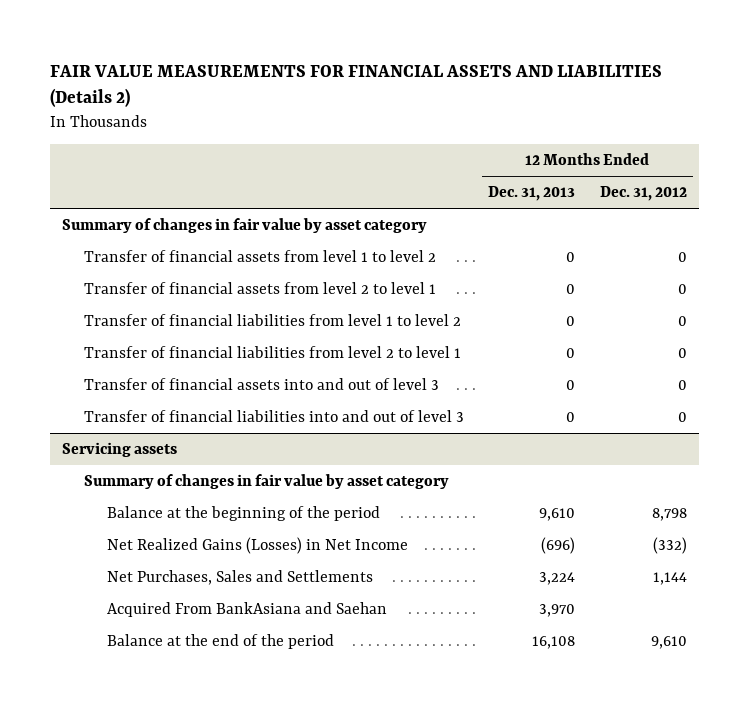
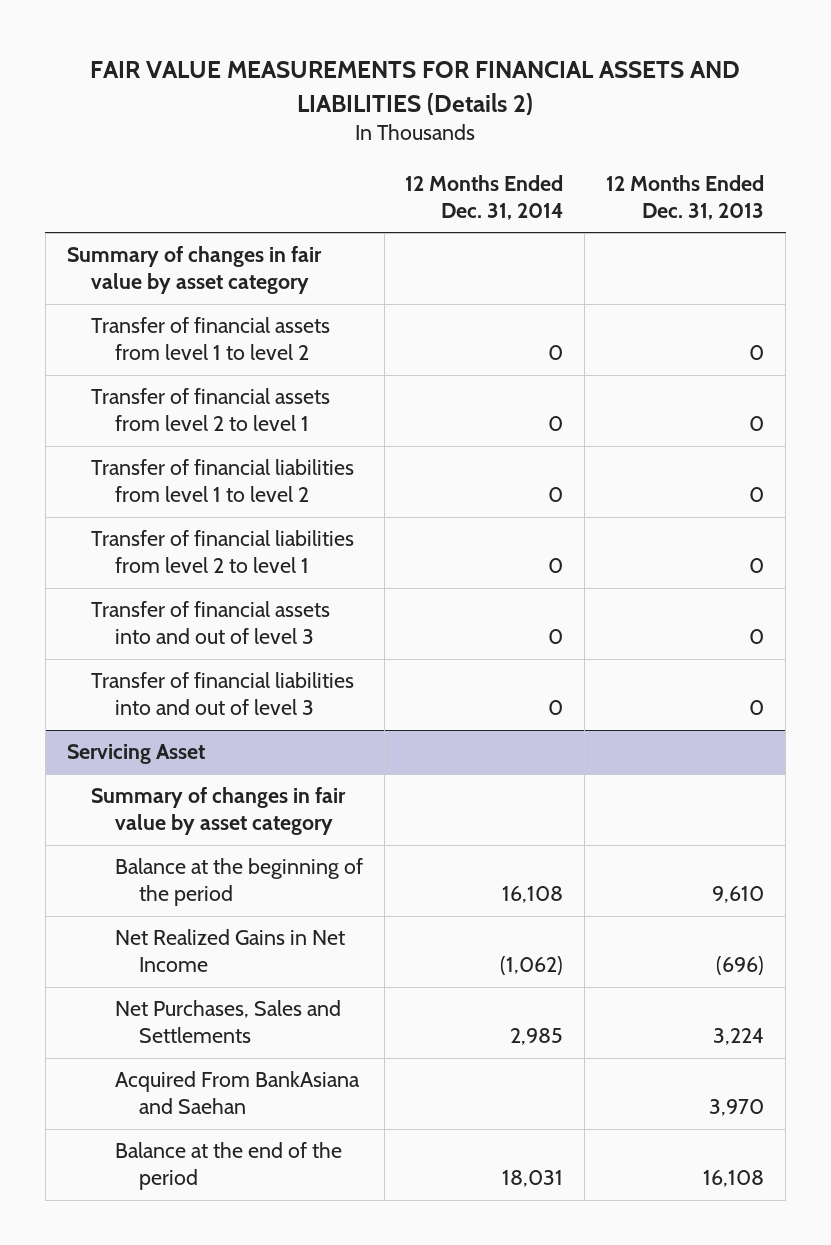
[599,186,687,202] Dec. 31, 2012 -> none
none -> [405,174,564,220] 12 Months Ended Dec. 31, 2014
[61,441,177,457] Servicing assets -> [66,744,205,765] Servicing Asset
[107,536,409,554] Net Realized Gains (Losses) in Net Income -> [114,929,345,973] Net Realized Gains in Net Income

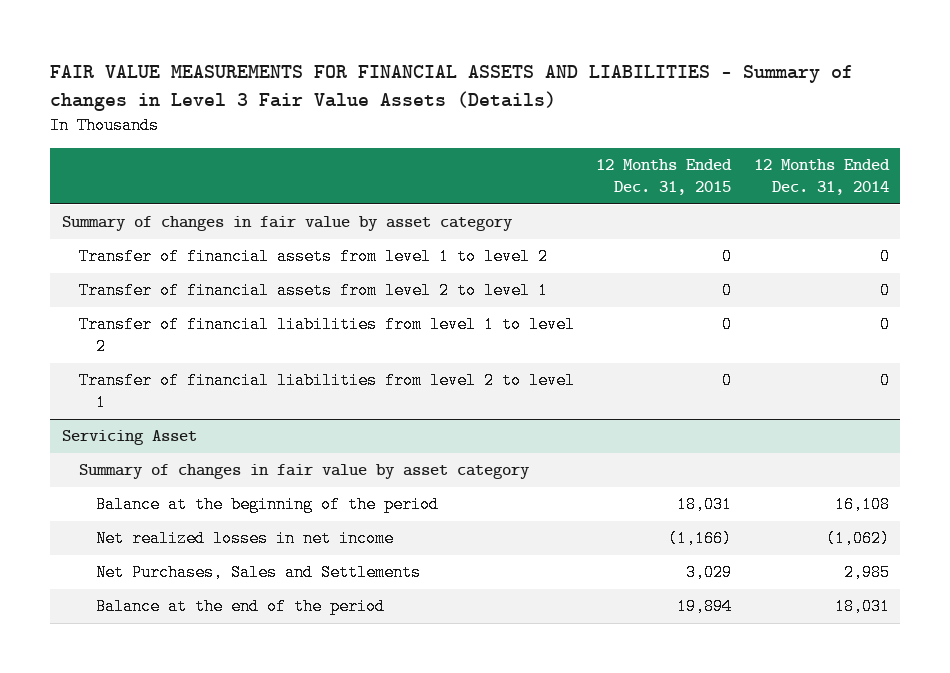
[90,61,741,115] FAIR VALUE MEASUREMENTS FOR FINANCIAL ASSETS AND LIABILITIES (Details 2) -> [50,64,854,111] FAIR VALUE MEASUREMENTS FOR FINANCIAL ASSETS AND LIABILITIES - Summary of changes in Level 3 Fair Value Assets (Details)
[606,174,765,220] 12 Months Ended Dec. 31, 2013 -> none
none -> [596,159,733,196] 12 Months Ended Dec. 31, 2015
[90,601,330,645] Transfer of financial assets into and out of level 3 -> none
[90,672,354,716] Transfer of financial liabilities into and out of level 3 -> none
[114,929,345,973] Net Realized Gains in Net Income -> [95,530,394,548] Net realized losses in net income
[114,1071,360,1115] Acquired From BankAsiana and Saehan -> none

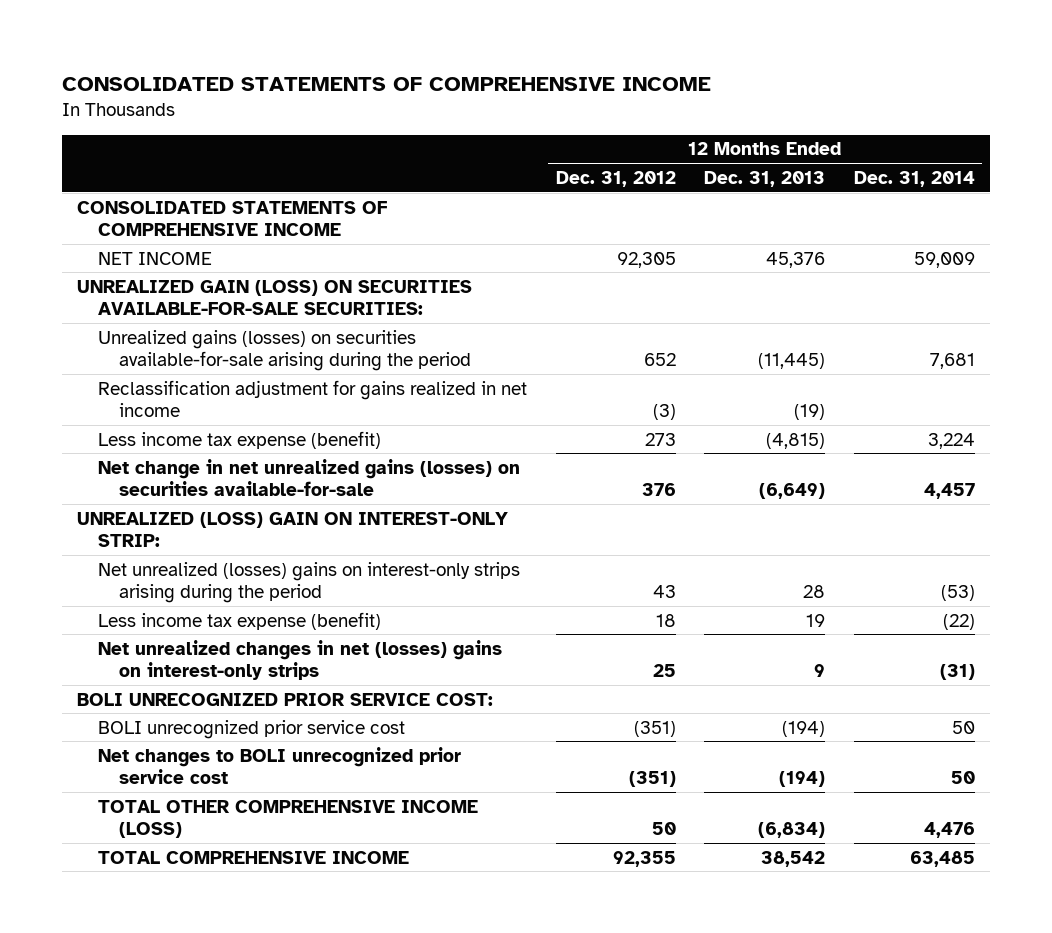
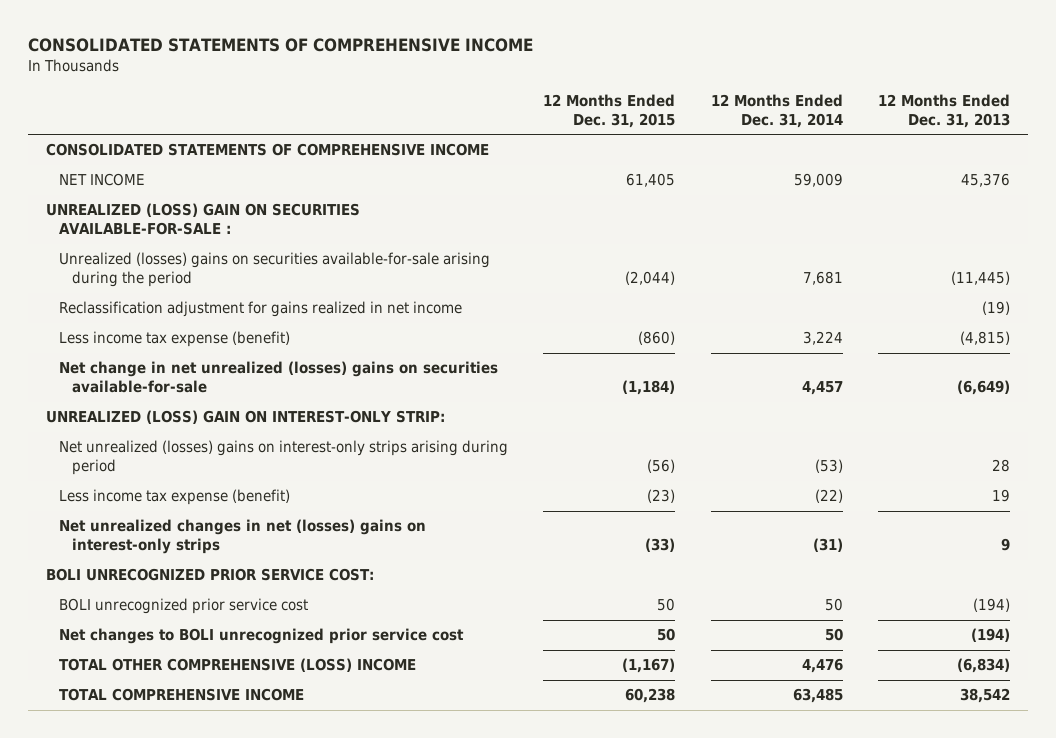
[555,170,676,187] Dec. 31, 2012 -> none
none -> [543,93,676,128] 12 Months Ended Dec. 31, 2015
[76,279,472,316] UNREALIZED GAIN (LOSS) ON SECURITIES AVAILABLE-FOR-SALE SECURITIES: -> [46,203,361,235] UNREALIZED (LOSS) GAIN ON SECURITIES AVAILABLE-FOR-SALE :
[97,329,471,372] Unrealized gains (losses) on securities available-for-sale arising during the period -> [58,252,490,287] Unrealized (losses) gains on securities available-for-sale arising during the period
[97,458,520,497] Net change in net unrealized gains (losses) on securities available-for-sale -> [58,361,498,393] Net change in net unrealized (losses) gains on securities available-for-sale
[97,561,520,604] Net unrealized (losses) gains on interest-only strips arising during the period -> [58,440,508,475] Net unrealized (losses) gains on interest-only strips arising during period
[97,799,478,839] TOTAL OTHER COMPREHENSIVE INCOME (LOSS) -> [58,658,416,673] TOTAL OTHER COMPREHENSIVE (LOSS) INCOME

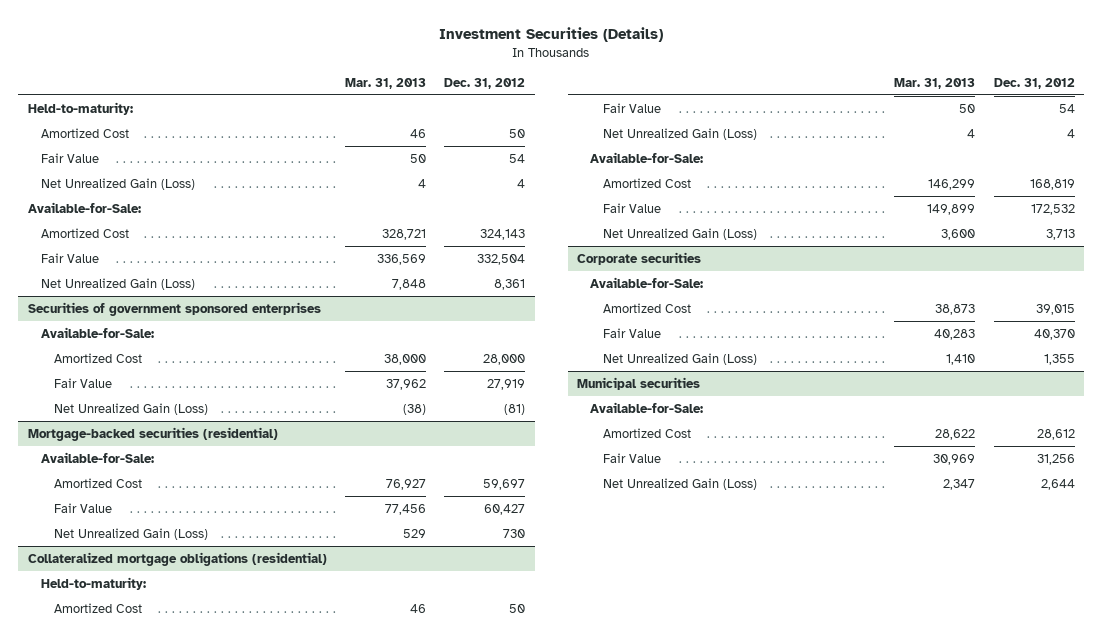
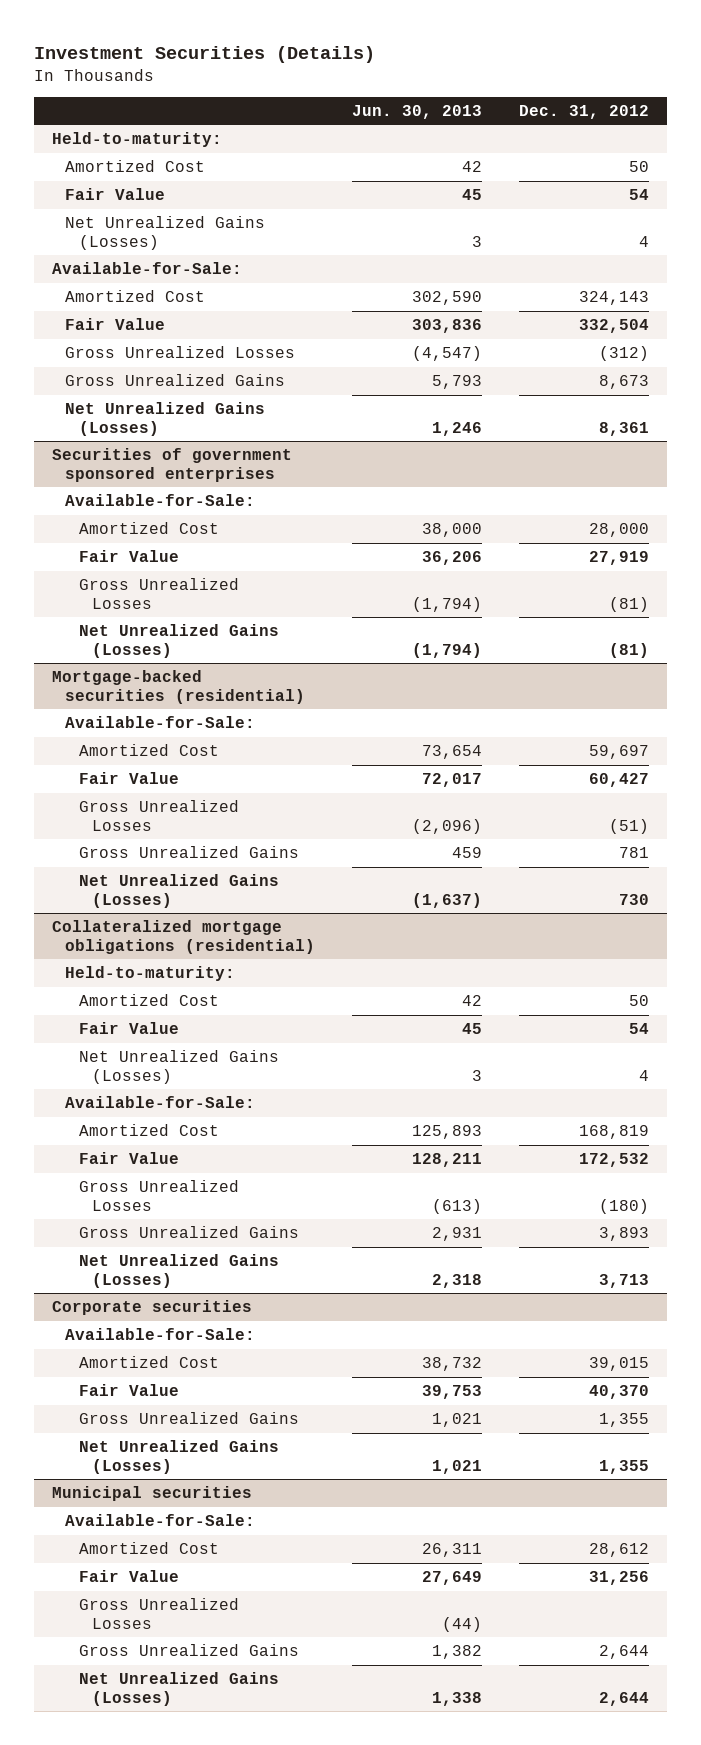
[345,77,427,89] Mar. 31, 2013 -> none
none -> [351,104,482,119] Jun. 30, 2013
[40,177,195,190] Net Unrealized Gain (Loss) -> [65,216,266,250] Net Unrealized Gains (Losses)
none -> [65,346,296,359] Gross Unrealized Losses
none -> [65,374,286,387] Gross Unrealized Gains
[40,277,195,290] Net Unrealized Gain (Loss) -> [65,402,266,436] Net Unrealized Gains (Losses)
none -> [78,578,239,609] Gross Unrealized Losses
[53,402,208,415] Net Unrealized Gain (Loss) -> [78,624,279,658] Net Unrealized Gains (Losses)
none -> [78,800,239,831] Gross Unrealized Losses
none -> [78,846,299,859] Gross Unrealized Gains
[53,527,208,540] Net Unrealized Gain (Loss) -> [78,874,279,908] Net Unrealized Gains (Losses)
[602,127,757,140] Net Unrealized Gain (Loss) -> [78,1050,279,1084] Net Unrealized Gains (Losses)
none -> [78,1180,239,1211] Gross Unrealized Losses
none -> [78,1226,299,1239] Gross Unrealized Gains
[602,227,757,240] Net Unrealized Gain (Loss) -> [78,1254,279,1288] Net Unrealized Gains (Losses)
none -> [78,1412,299,1425] Gross Unrealized Gains
[602,352,757,365] Net Unrealized Gain (Loss) -> [78,1440,279,1474] Net Unrealized Gains (Losses)
none -> [78,1598,239,1629] Gross Unrealized Losses
none -> [78,1644,299,1657] Gross Unrealized Gains
[602,477,757,490] Net Unrealized Gain (Loss) -> [78,1672,279,1706] Net Unrealized Gains (Losses)

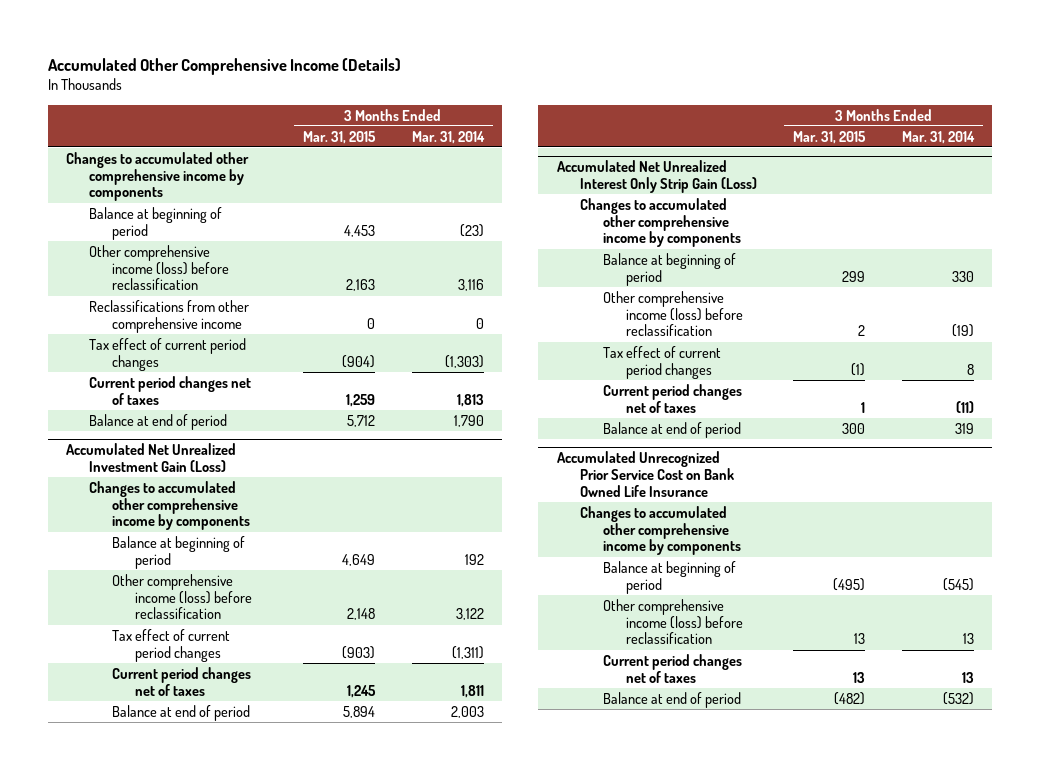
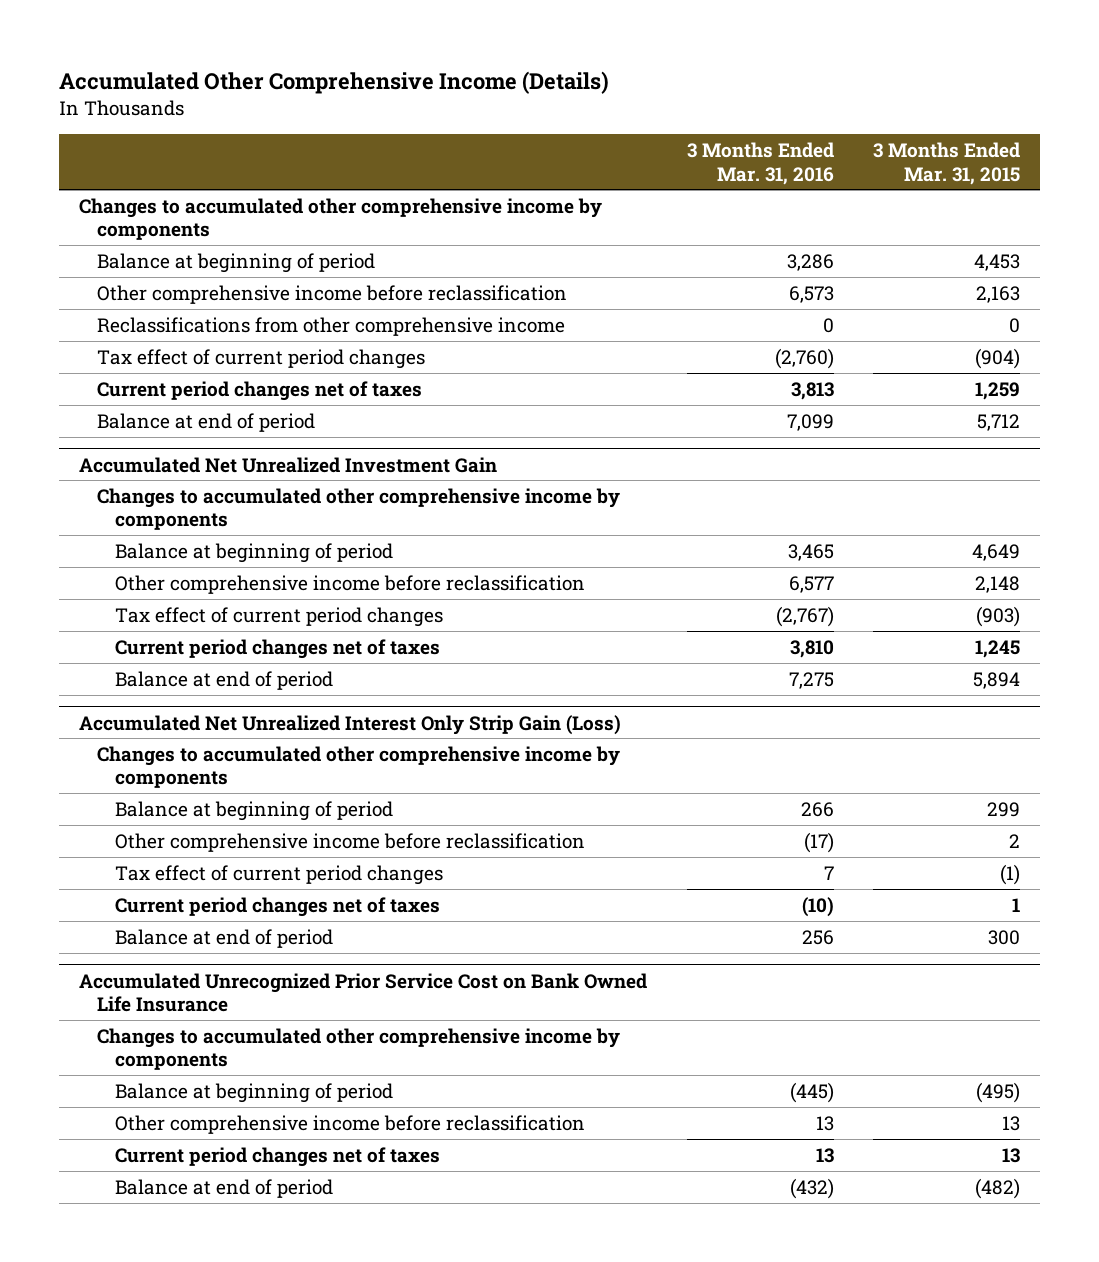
[411,130,485,144] Mar. 31, 2014 -> none
none -> [686,141,834,185] 3 Months Ended Mar. 31, 2016
[89,244,230,291] Other comprehensive income (loss) before reclassification -> [96,284,567,304] Other comprehensive income before reclassification
[66,443,237,473] Accumulated Net Unrealized Investment Gain (Loss) -> [78,456,497,473] Accumulated Net Unrealized Investment Gain
[112,573,253,620] Other comprehensive income (loss) before reclassification -> [114,574,585,594] Other comprehensive income before reclassification
[602,290,743,337] Other comprehensive income (loss) before reclassification -> [114,832,585,852] Other comprehensive income before reclassification
[602,598,743,645] Other comprehensive income (loss) before reclassification -> [114,1114,585,1134] Other comprehensive income before reclassification

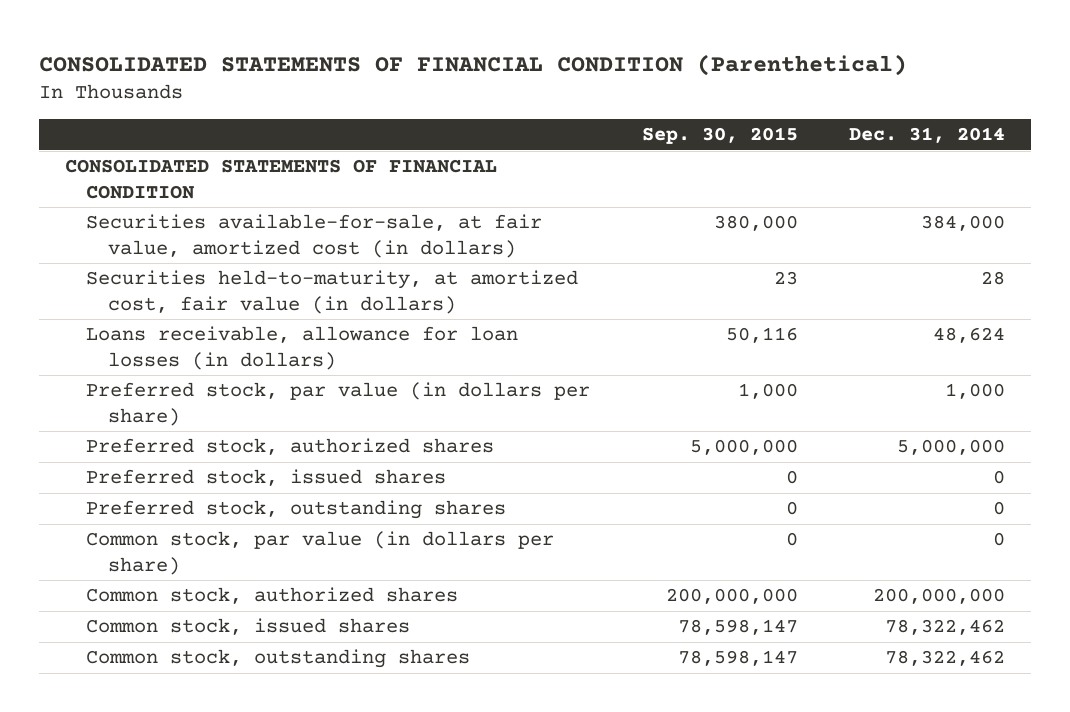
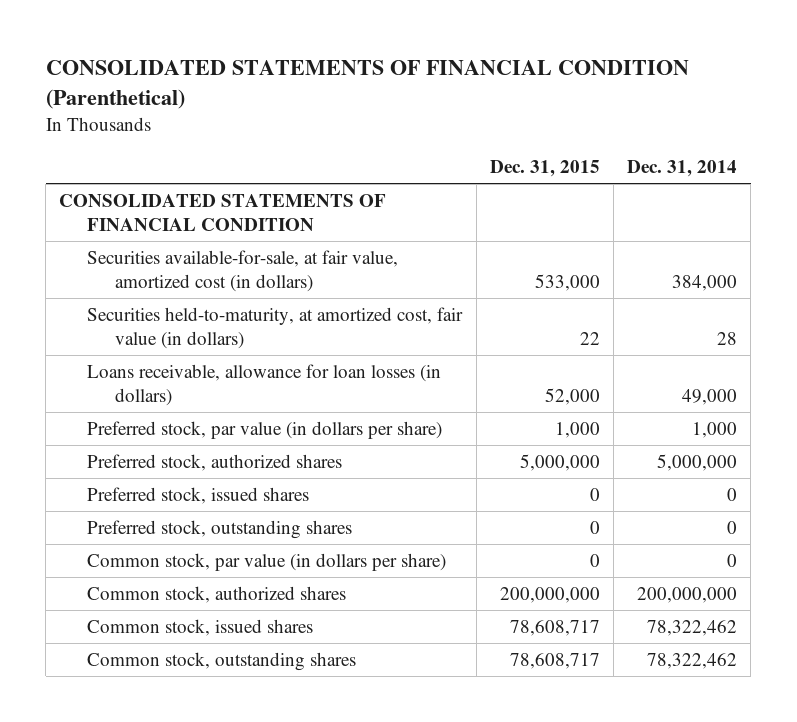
[641,127,798,145] Sep. 30, 2015 -> none
none -> [489,159,600,177] Dec. 31, 2015
[933,327,1006,344] 48,624 -> [682,388,738,405] 49,000

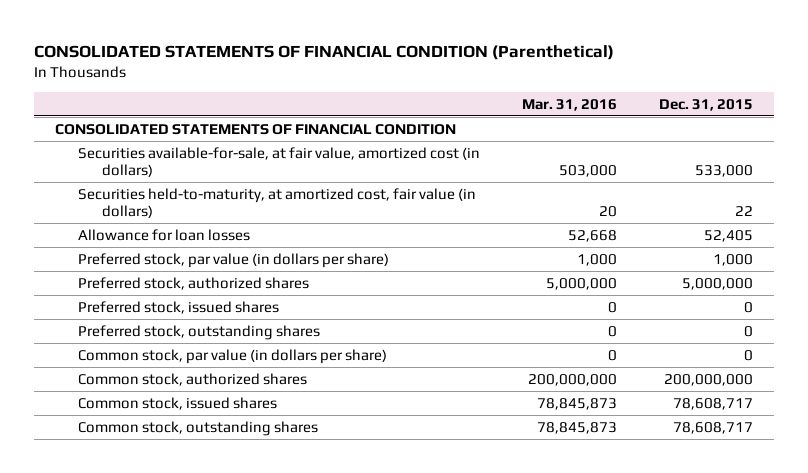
[627,159,738,177] Dec. 31, 2014 -> none
none -> [522,98,618,111] Mar. 31, 2016
[87,363,442,406] Loans receivable, allowance for loan losses (in dollars) -> [78,228,251,241] Allowance for loan losses
[544,387,600,405] 52,000 -> [703,229,753,242] 52,405

